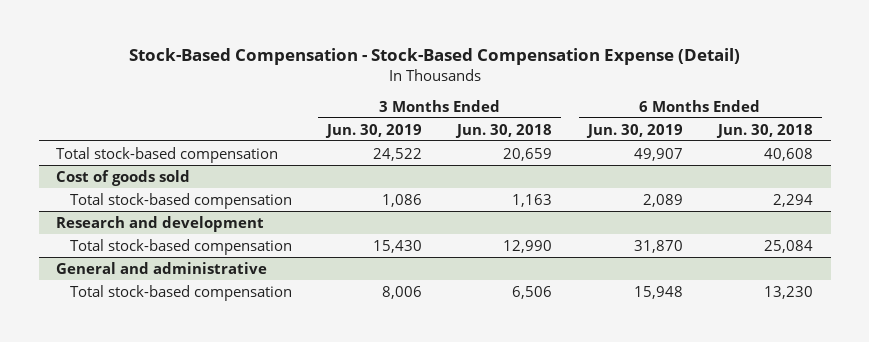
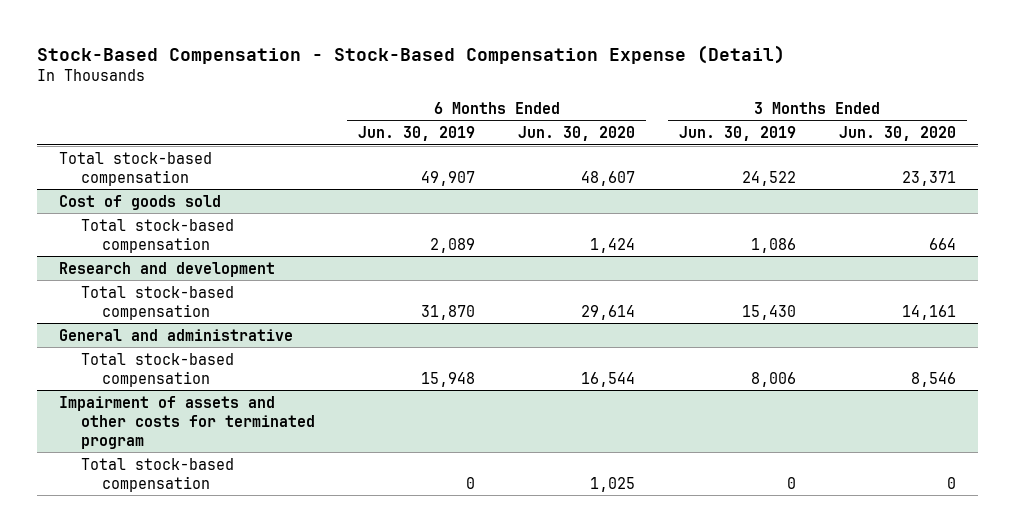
[455,123,553,138] Jun. 30, 2018 -> none
[716,123,814,138] Jun. 30, 2018 -> none
none -> [518,126,636,142] Jun. 30, 2020
none -> [839,126,957,142] Jun. 30, 2020
none -> [58,395,315,449] Impairment of assets and other costs for terminated program
none -> [80,457,234,492] Total stock-based compensation

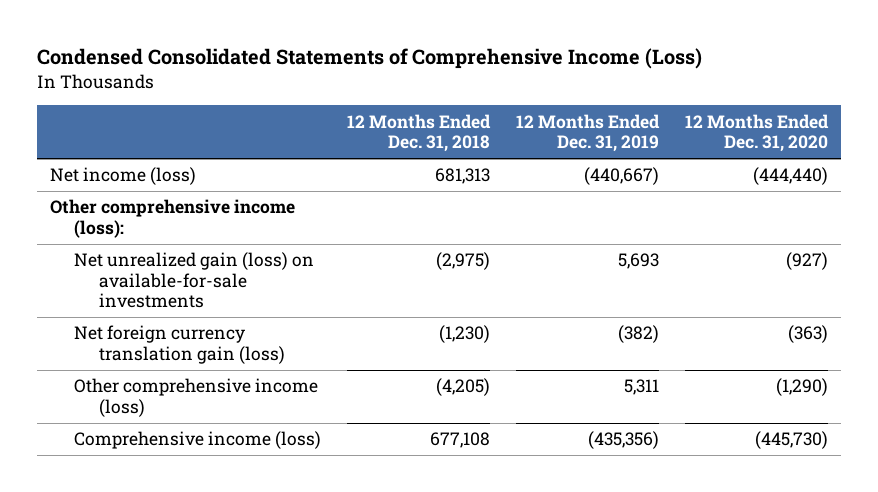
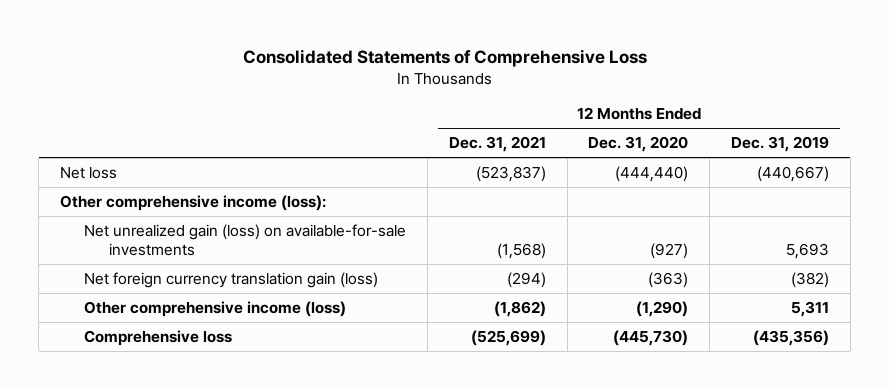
[36,48,702,70] Condensed Consolidated Statements of Comprehensive Income (Loss) -> [242,48,647,67] Consolidated Statements of Comprehensive Loss
[347,113,492,153] 12 Months Ended Dec. 31, 2018 -> none
none -> [448,136,546,153] Dec. 31, 2021
[49,167,196,186] Net income (loss) -> [60,167,118,180] Net loss
[74,431,322,450] Comprehensive income (loss) -> [84,330,233,347] Comprehensive loss

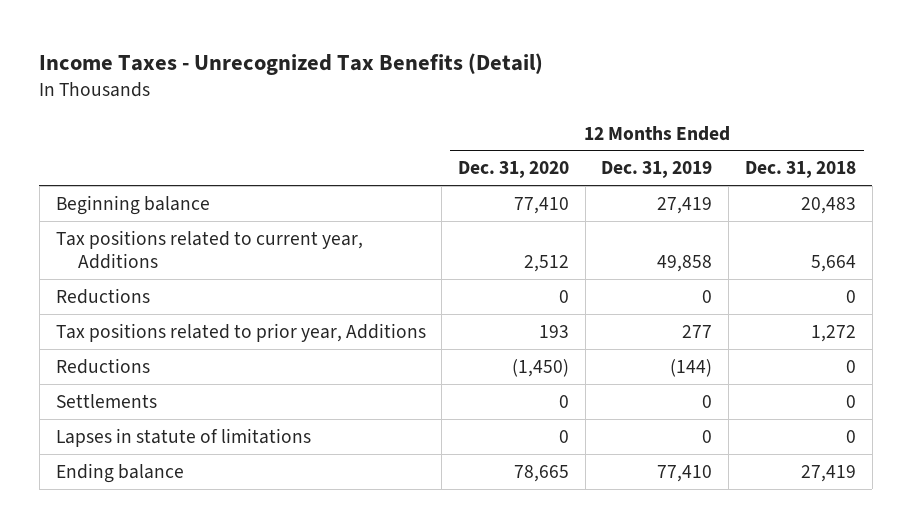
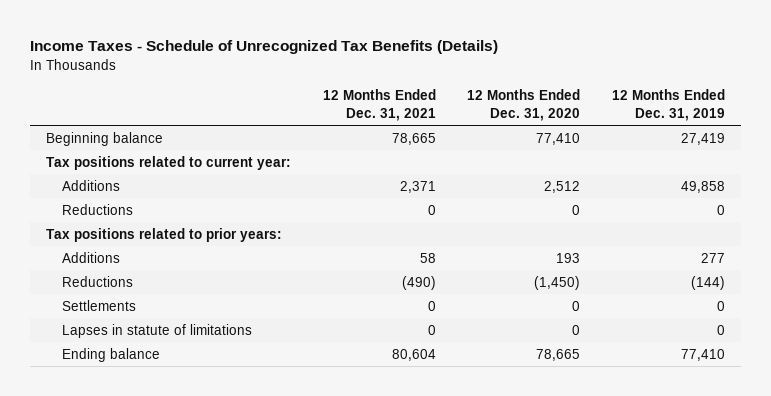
[39,52,544,75] Income Taxes - Unrecognized Tax Benefits (Detail) -> [30,40,499,55] Income Taxes - Schedule of Unrecognized Tax Benefits (Details)
[744,161,856,179] Dec. 31, 2018 -> none
none -> [322,89,436,121] 12 Months Ended Dec. 31, 2021
none -> [45,155,291,170] Tax positions related to current year:
[55,229,363,269] Tax positions related to current year, Additions -> [61,179,120,191] Additions
none -> [45,227,282,242] Tax positions related to prior years:
[55,322,426,342] Tax positions related to prior year, Additions -> [61,251,120,263] Additions

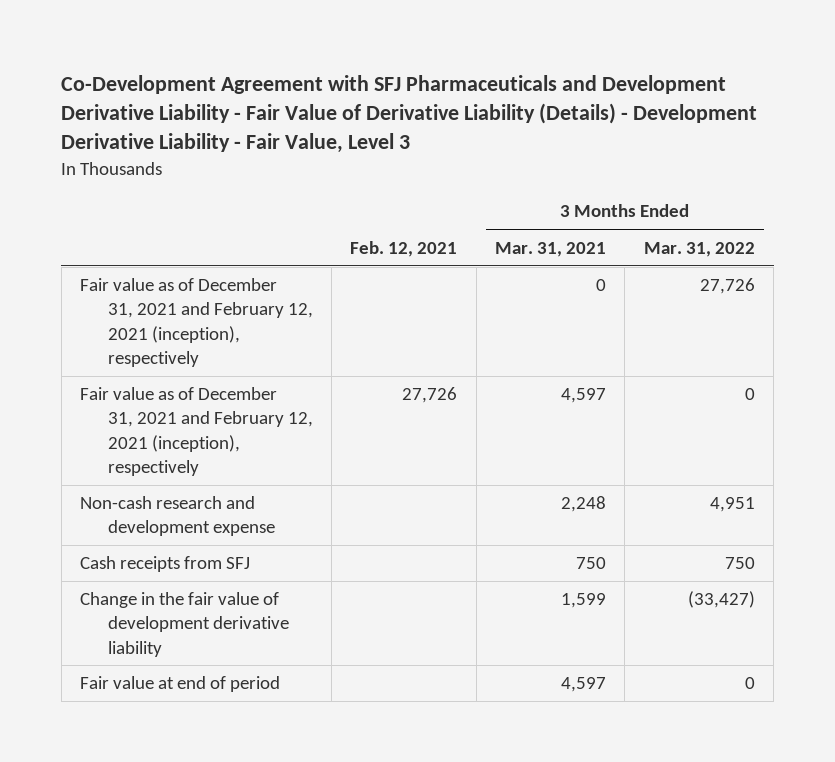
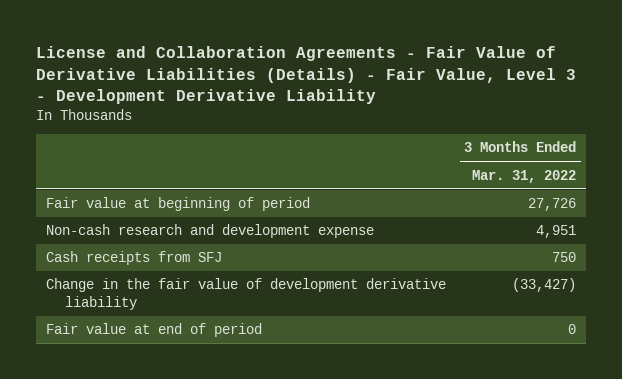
[61,74,758,154] Co-Development Agreement with SFJ Pharmaceuticals and Development Derivative Liability - Fair Value of Derivative Liability (Details) - Development Derivative Liability - Fair Value, Level 3 -> [36,46,577,105] License and Collaboration Agreements - Fair Value of Derivative Liabilities (Details) - Fair Value, Level 3 - Development Derivative Liability
[350,240,458,257] Feb. 12, 2021 -> none
[495,241,607,257] Mar. 31, 2021 -> none
[80,387,313,476] Fair value as of December 31, 2021 and February 12, 2021 (inception), respectively -> none
[80,278,313,367] Fair value as of December 31, 2021 and February 12, 2021 (inception), respectively -> [45,197,310,212] Fair value at beginning of period

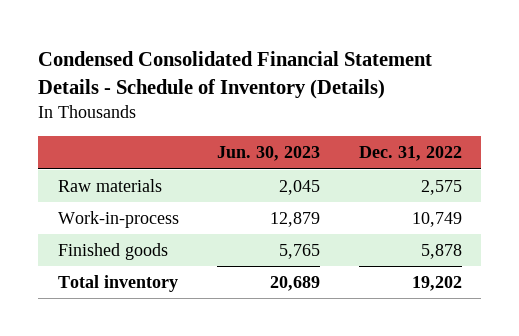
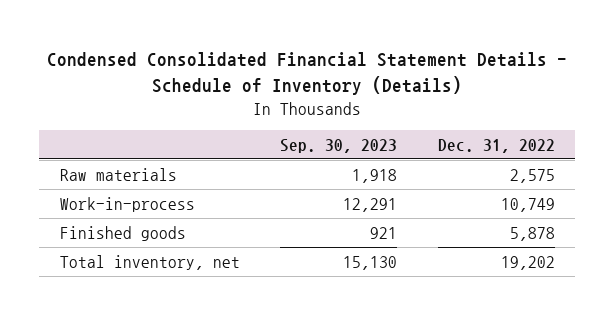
[217,146,321,162] Jun. 30, 2023 -> none
none -> [280,138,398,153] Sep. 30, 2023
[57,275,178,293] Total inventory -> [59,254,240,270] Total inventory, net

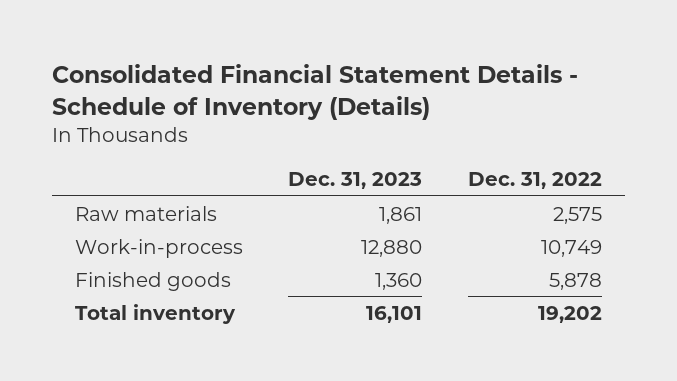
[47,52,568,96] Condensed Consolidated Financial Statement Details - Schedule of Inventory (Details) -> [52,64,579,120] Consolidated Financial Statement Details - Schedule of Inventory (Details)
[280,138,398,153] Sep. 30, 2023 -> none
none -> [288,172,423,190] Dec. 31, 2023
[59,254,240,270] Total inventory, net -> [74,303,236,324] Total inventory

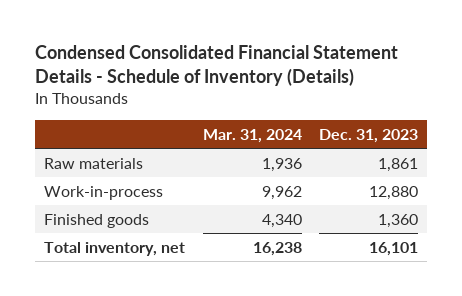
[52,64,579,120] Consolidated Financial Statement Details - Schedule of Inventory (Details) -> [35,45,399,87] Condensed Consolidated Financial Statement Details - Schedule of Inventory (Details)
[468,172,603,190] Dec. 31, 2022 -> none
none -> [202,128,302,143] Mar. 31, 2024
[74,303,236,324] Total inventory -> [44,241,186,256] Total inventory, net

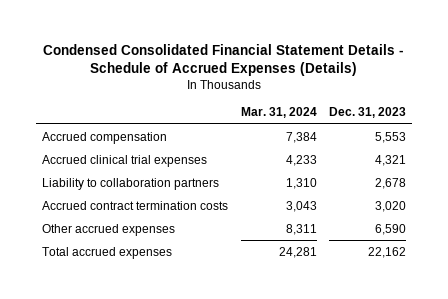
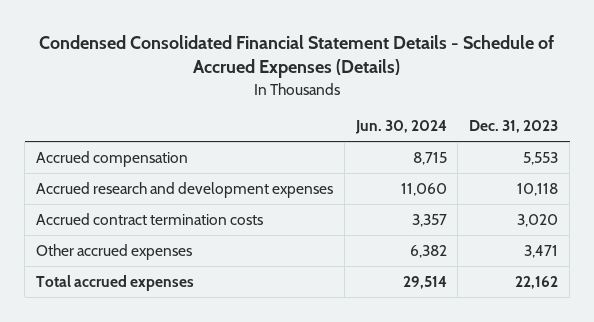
[240,107,317,119] Mar. 31, 2024 -> none
none -> [354,120,447,135] Jun. 30, 2024
[42,154,208,167] Accrued clinical trial expenses -> none
[42,177,220,190] Liability to collaboration partners -> none
none -> [36,181,334,198] Accrued research and development expenses
[374,223,406,235] 6,590 -> [524,244,559,258] 3,471

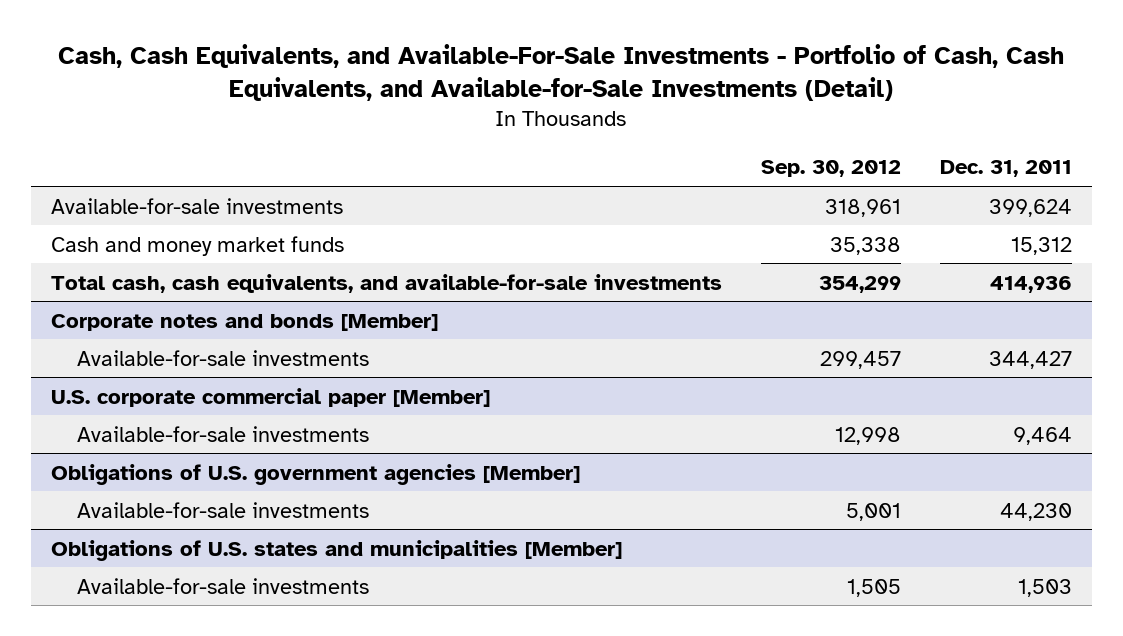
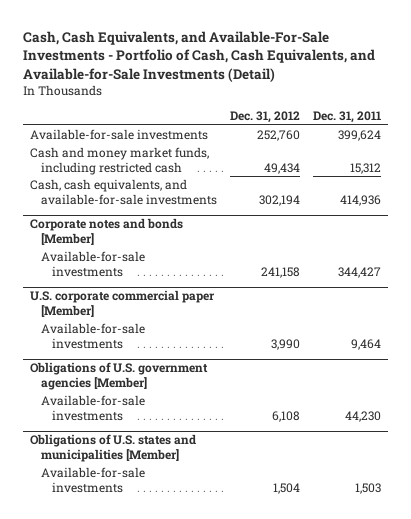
[760,160,901,178] Sep. 30, 2012 -> none
none -> [230,110,301,123] Dec. 31, 2012
[50,235,344,256] Cash and money market funds -> [29,147,209,175] Cash and money market funds, including restricted cash
[50,273,722,293] Total cash, cash equivalents, and available-for-sale investments -> [29,179,218,205] Cash, cash equivalents, and available-for-sale investments

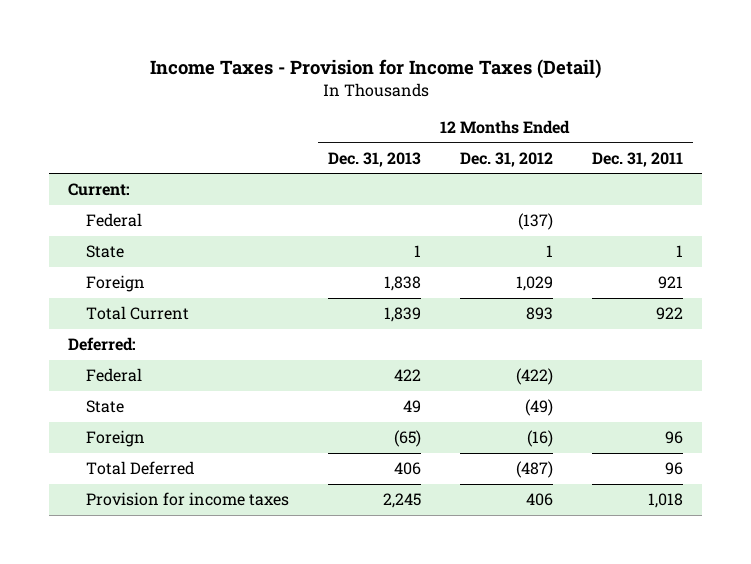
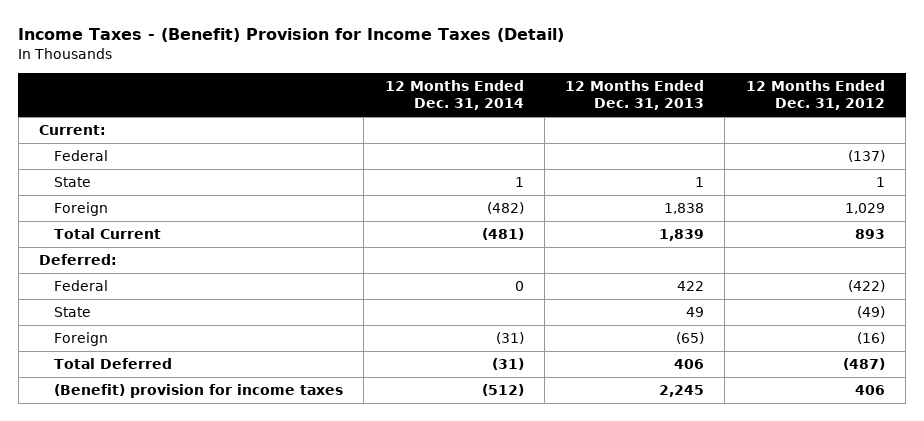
[149,58,601,79] Income Taxes - Provision for Income Taxes (Detail) -> [18,27,565,42] Income Taxes - (Benefit) Provision for Income Taxes (Detail)
[591,151,683,167] Dec. 31, 2011 -> none
none -> [384,79,524,111] 12 Months Ended Dec. 31, 2014
[86,492,290,507] Provision for income taxes -> [53,384,343,399] (Benefit) provision for income taxes

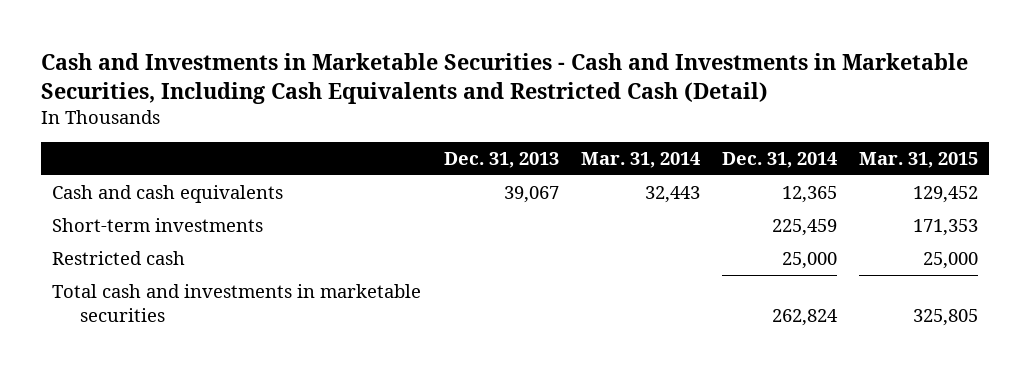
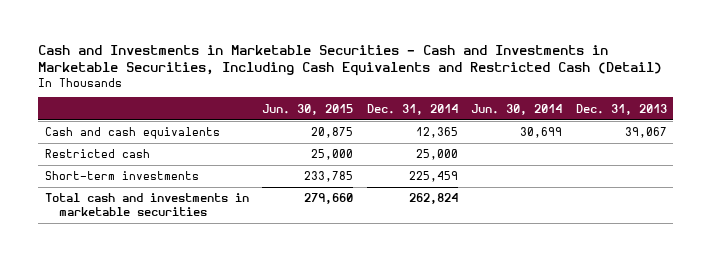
[580,152,700,169] Mar. 31, 2014 -> none
[858,152,978,169] Mar. 31, 2015 -> none
none -> [262,103,354,115] Jun. 30, 2015
none -> [471,103,563,115] Jun. 30, 2014
[52,217,264,232] Short-term investments -> [44,171,199,181] Short-term investments

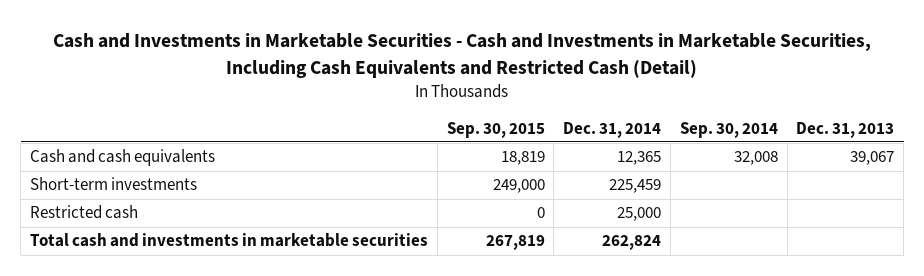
[262,103,354,115] Jun. 30, 2015 -> none
[471,103,563,115] Jun. 30, 2014 -> none
none -> [446,121,545,138] Sep. 30, 2015
none -> [679,121,778,138] Sep. 30, 2014
[44,149,150,159] Restricted cash -> [29,205,138,220] Restricted cash

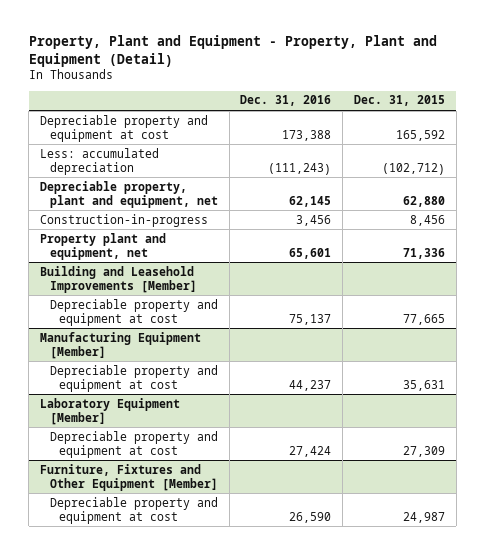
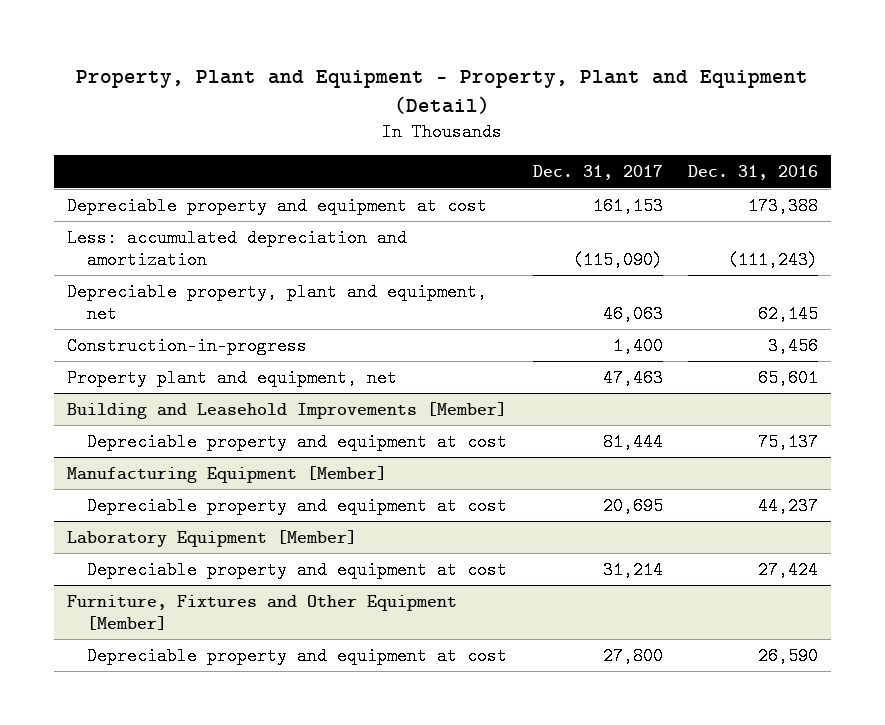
[353,95,445,107] Dec. 31, 2015 -> none
none -> [532,165,663,181] Dec. 31, 2017
[40,147,160,175] Less: accumulated depreciation -> [66,228,407,269] Less: accumulated depreciation and amortization

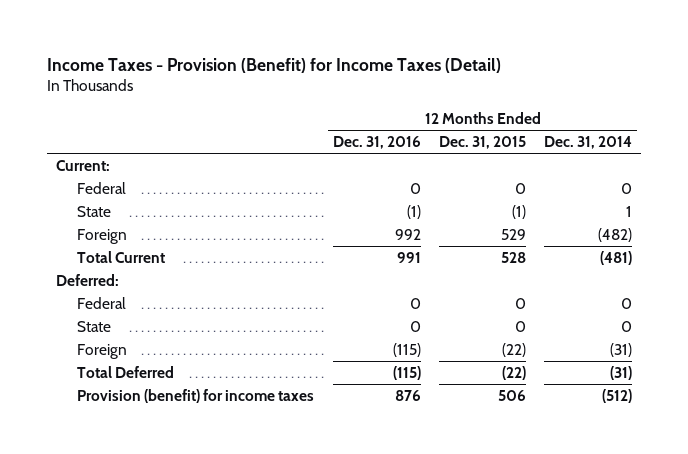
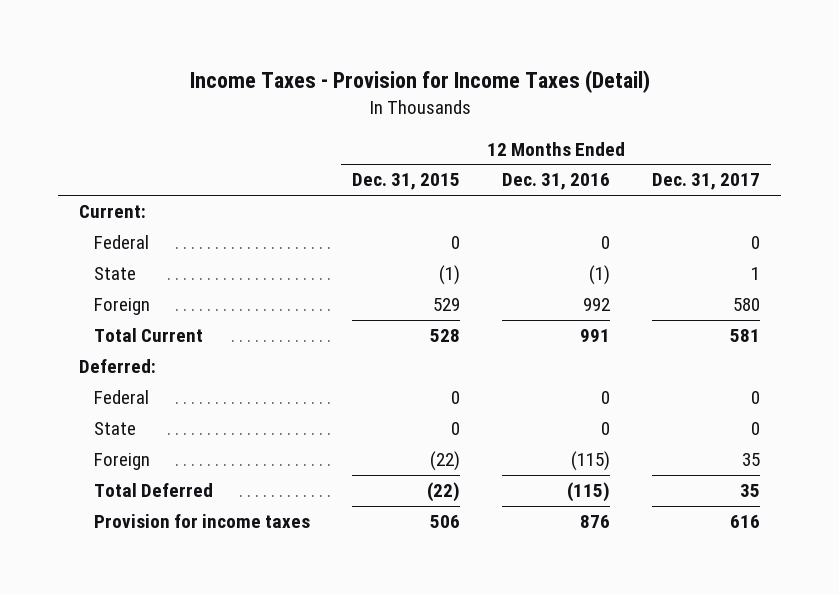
[46,57,501,73] Income Taxes - Provision (Benefit) for Income Taxes (Detail) -> [189,70,650,94] Income Taxes - Provision for Income Taxes (Detail)
[544,136,633,150] Dec. 31, 2014 -> none
none -> [652,173,761,191] Dec. 31, 2017
[77,389,315,404] Provision (benefit) for income taxes -> [93,514,310,529] Provision for income taxes

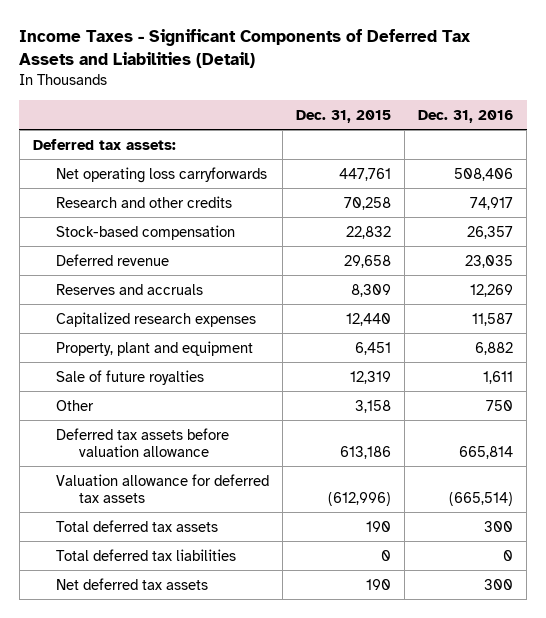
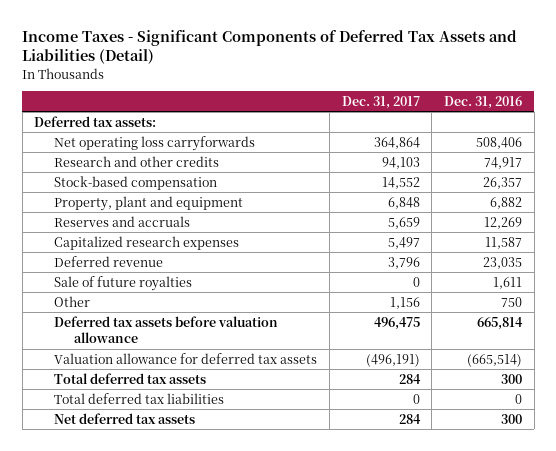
[296,109,392,123] Dec. 31, 2015 -> none
none -> [341,96,420,110] Dec. 31, 2017
[55,340,253,356] Property, plant and equipment -> [54,195,244,211] Property, plant and equipment
[55,253,169,266] Deferred revenue -> [54,255,164,267] Deferred revenue

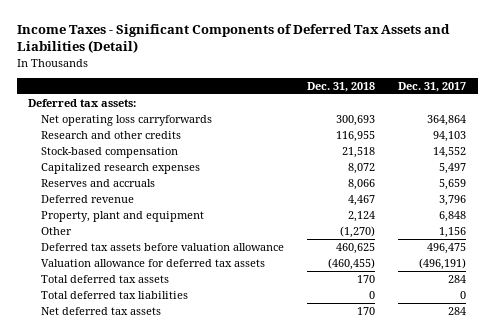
[443,96,522,110] Dec. 31, 2016 -> none
none -> [306,81,375,92] Dec. 31, 2018
[54,215,191,227] Reserves and accruals -> [40,179,155,188] Reserves and accruals
[54,275,193,291] Sale of future royalties -> none
[54,195,244,211] Property, plant and equipment -> [40,211,204,223] Property, plant and equipment

